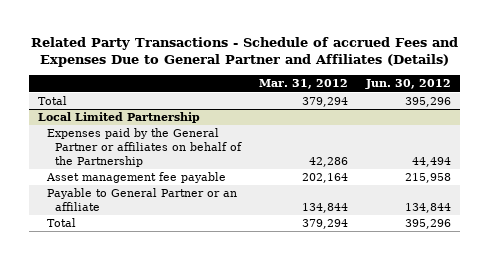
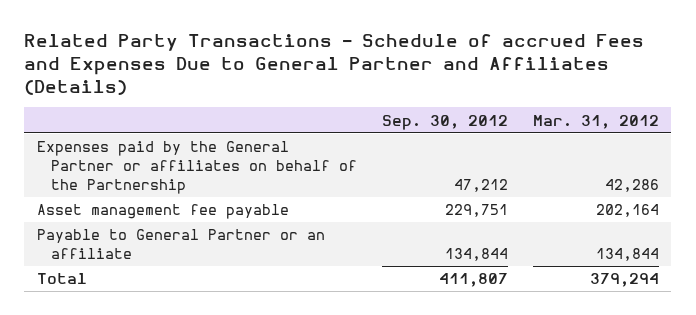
[365,79,452,90] Jun. 30, 2012 -> none
none -> [381,114,508,130] Sep. 30, 2012
[38,96,68,106] Total -> none
[38,112,201,124] Local Limited Partnership -> none

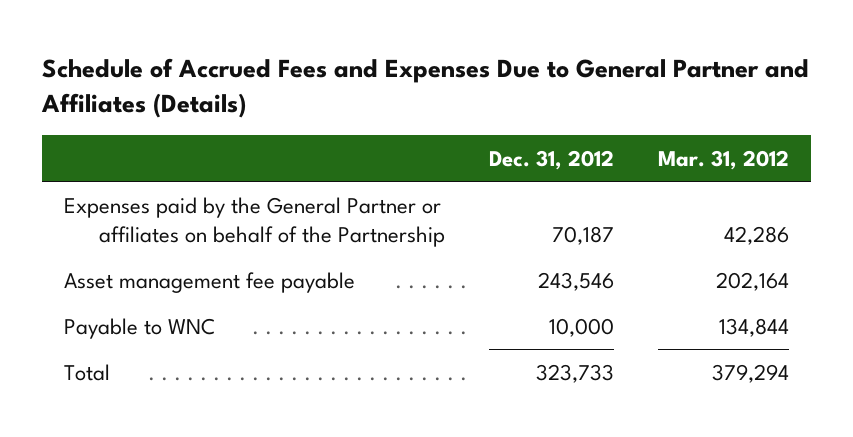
[24,34,645,95] Related Party Transactions - Schedule of accrued Fees and Expenses Due to General Partner and Affiliates (Details) -> [40,57,809,119] Schedule of Accrued Fees and Expenses Due to General Partner and Affiliates (Details)
[381,114,508,130] Sep. 30, 2012 -> none
none -> [488,149,614,170] Dec. 31, 2012
[36,229,325,260] Payable to General Partner or an affiliate -> [63,317,215,339] Payable to WNC

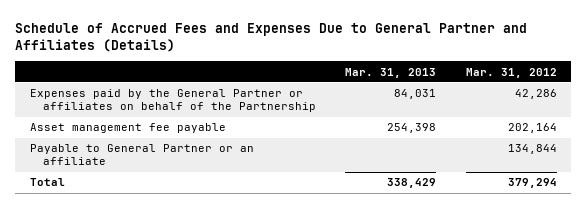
[488,149,614,170] Dec. 31, 2012 -> none
none -> [345,67,437,78] Mar. 31, 2013
[63,317,215,339] Payable to WNC -> [29,144,254,166] Payable to General Partner or an affiliate

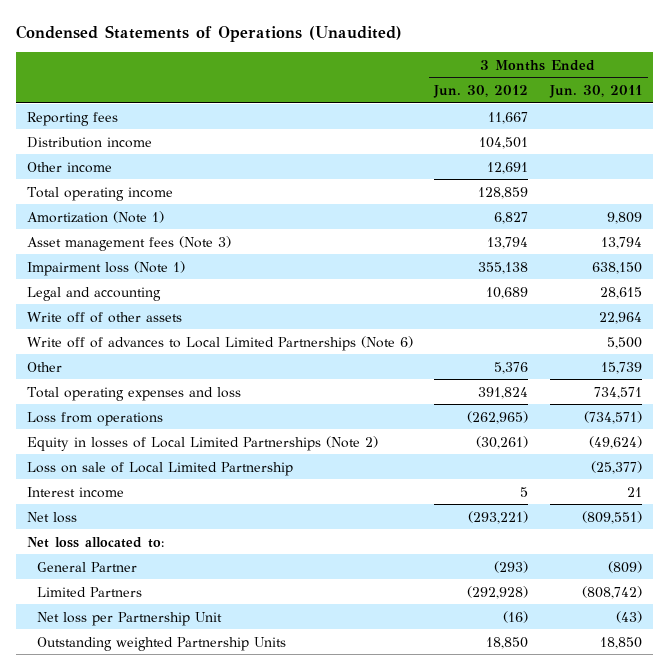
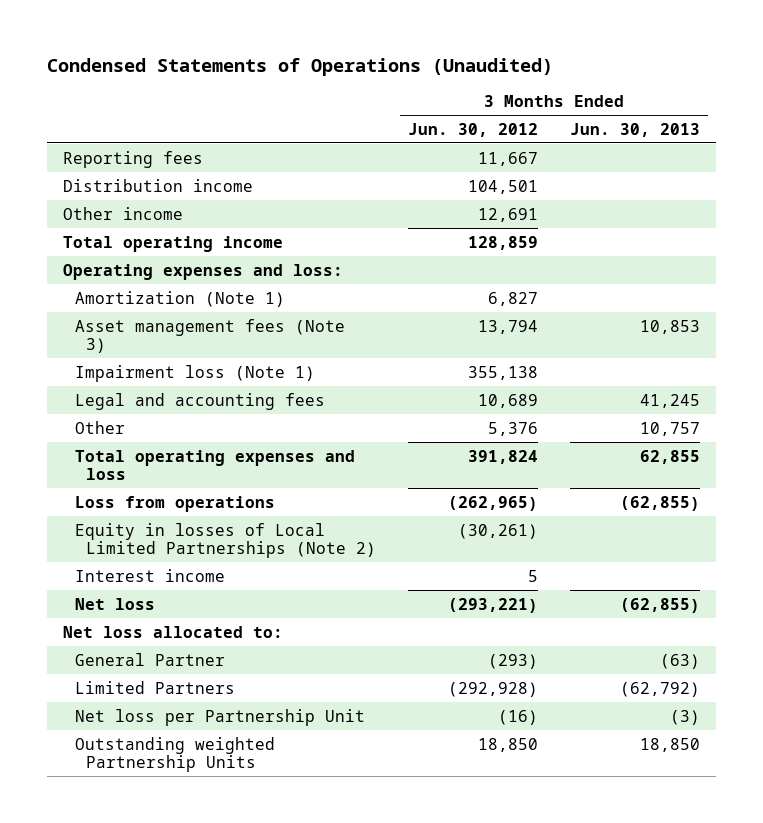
[549,85,643,99] Jun. 30, 2011 -> none
none -> [569,122,700,137] Jun. 30, 2013
none -> [62,263,343,280] Operating expenses and loss:
[26,311,182,323] Write off of other assets -> none
[26,335,413,351] Write off of advances to Local Limited Partnerships (Note 6) -> none
[26,286,161,301] Legal and accounting -> [74,392,325,410] Legal and accounting fees
[26,461,293,476] Loss on sale of Local Limited Partnership -> none

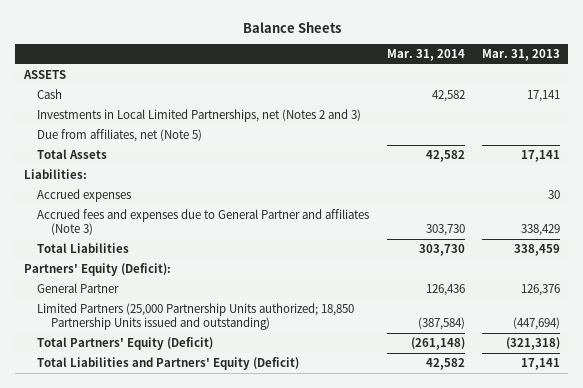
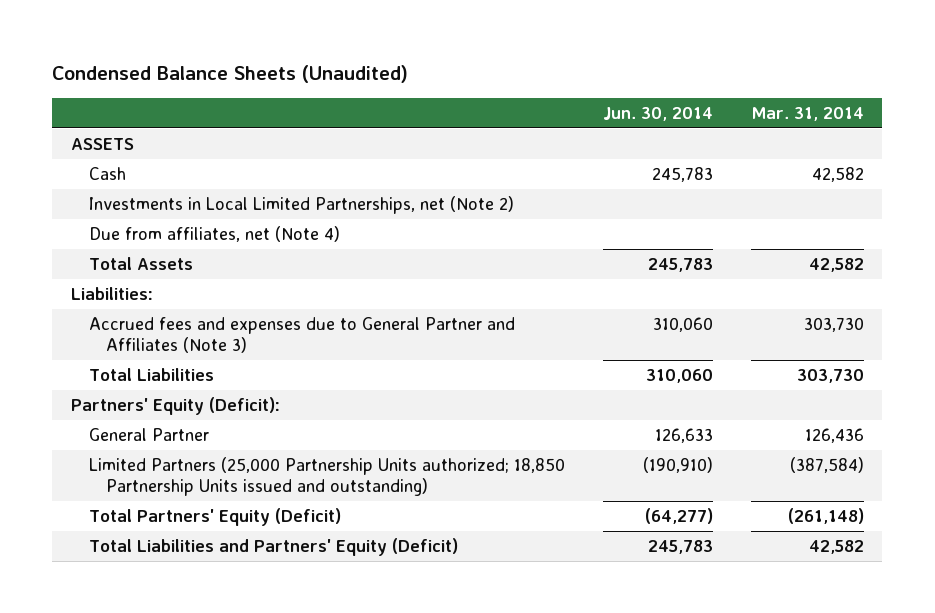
[242,21,341,33] Balance Sheets -> [52,64,409,83] Condensed Balance Sheets (Unaudited)
[481,49,560,62] Mar. 31, 2013 -> none
none -> [602,106,713,121] Jun. 30, 2014
[37,109,362,123] Investments in Local Limited Partnerships, net (Notes 2 and 3) -> [88,196,514,215] Investments in Local Limited Partnerships, net (Note 2)
[37,129,203,143] Due from affiliates, net (Note 5) -> [88,226,340,243] Due from affiliates, net (Note 4)
[37,189,132,203] Accrued expenses -> none
[37,209,370,236] Accrued fees and expenses due to General Partner and affiliates (Note 3) -> [88,317,515,354] Accrued fees and expenses due to General Partner and Affiliates (Note 3)

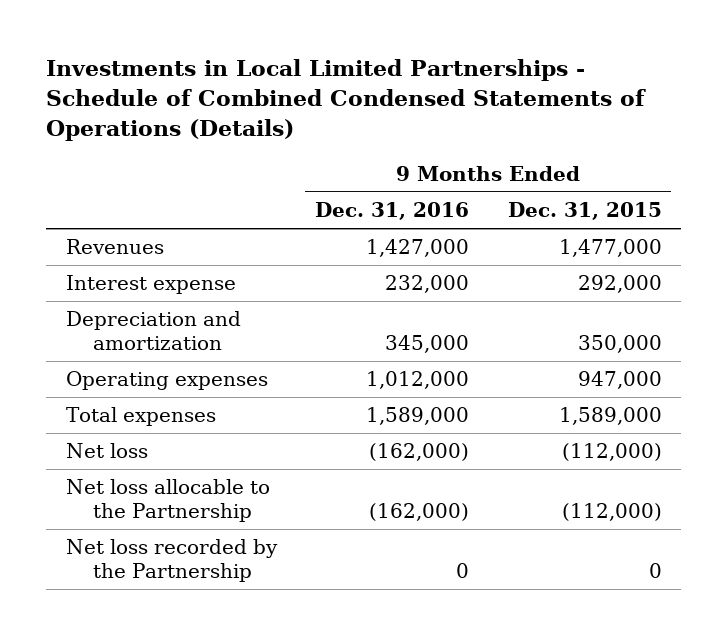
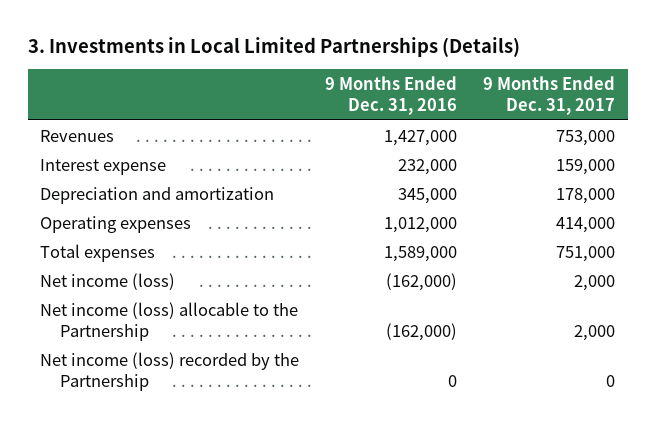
[46,59,647,141] Investments in Local Limited Partnerships - Schedule of Combined Condensed Statements of Operations (Details) -> [27,36,520,57] 3. Investments in Local Limited Partnerships (Details)
[507,201,662,220] Dec. 31, 2015 -> none
none -> [483,75,616,115] 9 Months Ended Dec. 31, 2017
[65,443,148,459] Net loss -> [40,272,176,290] Net income (loss)
[65,479,270,523] Net loss allocable to the Partnership -> [40,301,299,341] Net income (loss) allocable to the Partnership
[65,539,278,583] Net loss recorded by the Partnership -> [40,351,300,391] Net income (loss) recorded by the Partnership

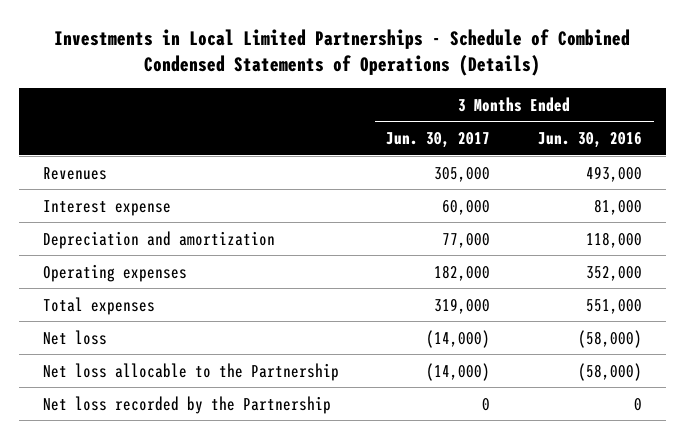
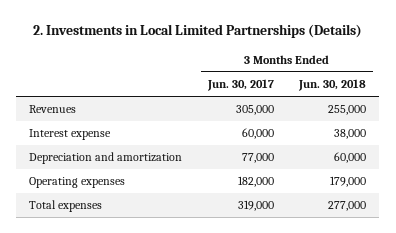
[54,29,631,77] Investments in Local Limited Partnerships - Schedule of Combined Condensed Statements of Operations (Details) -> [32,24,362,39] 2. Investments in Local Limited Partnerships (Details)
[537,132,642,149] Jun. 30, 2016 -> none
none -> [298,79,367,92] Jun. 30, 2018
[42,329,107,345] Net loss -> none
[42,362,339,381] Net loss allocable to the Partnership -> none
[42,395,331,414] Net loss recorded by the Partnership -> none

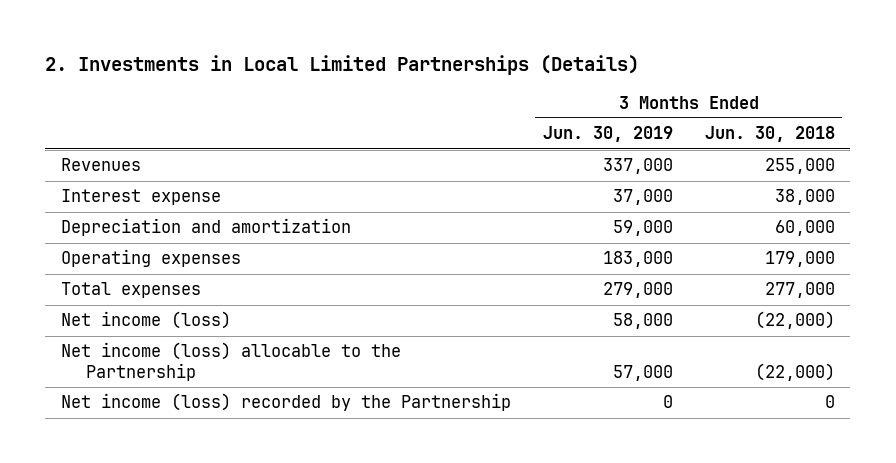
[206,79,274,92] Jun. 30, 2017 -> none
none -> [542,126,673,143] Jun. 30, 2019
none -> [61,311,232,330] Net income (loss)
none -> [61,342,402,381] Net income (loss) allocable to the Partnership
none -> [61,393,512,412] Net income (loss) recorded by the Partnership

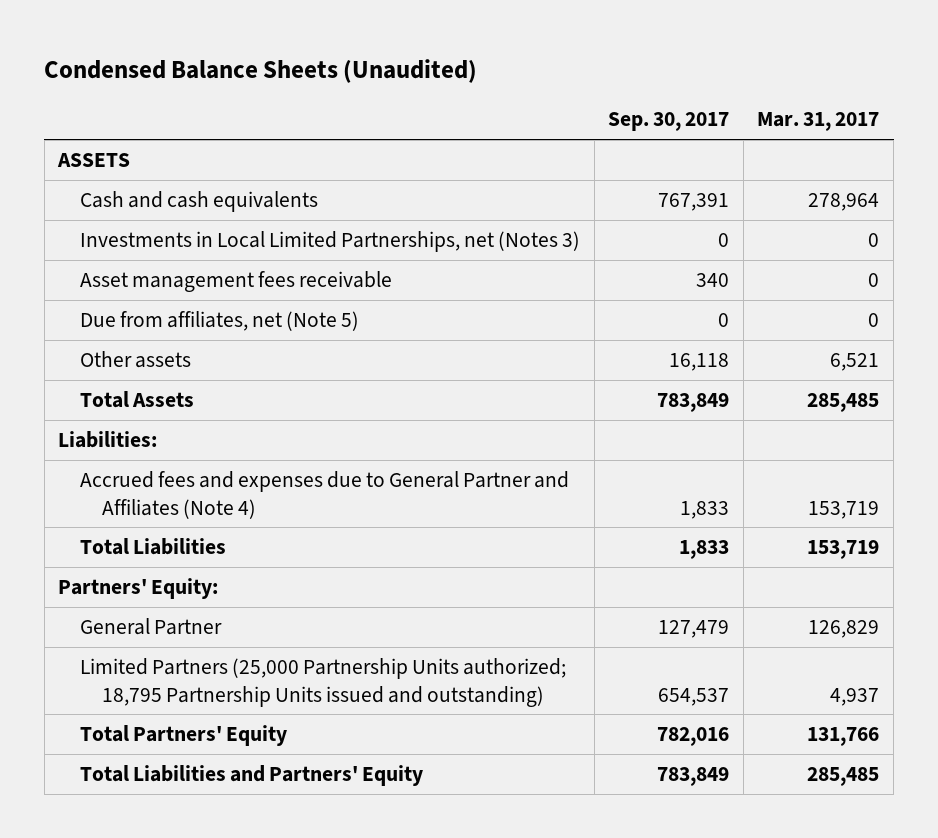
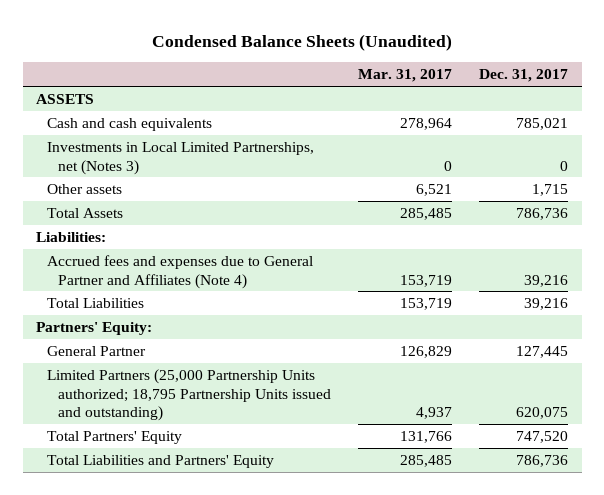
[608,112,730,132] Sep. 30, 2017 -> none
none -> [479,69,569,83] Dec. 31, 2017
[80,271,393,293] Asset management fees receivable -> none
[80,311,360,332] Due from affiliates, net (Note 5) -> none

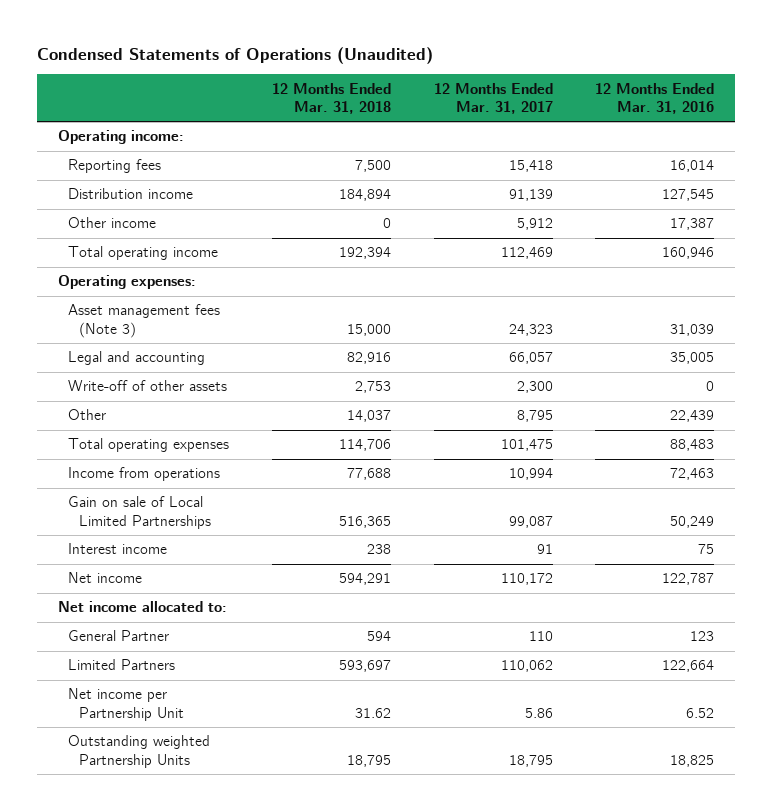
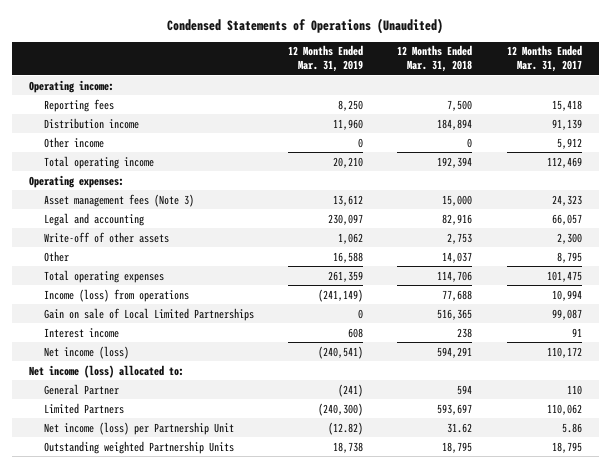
[595,82,715,115] 12 Months Ended Mar. 31, 2016 -> none
none -> [288,45,364,73] 12 Months Ended Mar. 31, 2019
[68,467,221,482] Income from operations -> [43,288,189,302] Income (loss) from operations
[68,572,143,584] Net income -> [43,345,129,359] Net income (loss)
[57,601,227,613] Net income allocated to: -> [28,364,184,378] Net income (loss) allocated to:
[68,688,184,721] Net income per Partnership Unit -> [43,421,234,435] Net income (loss) per Partnership Unit

